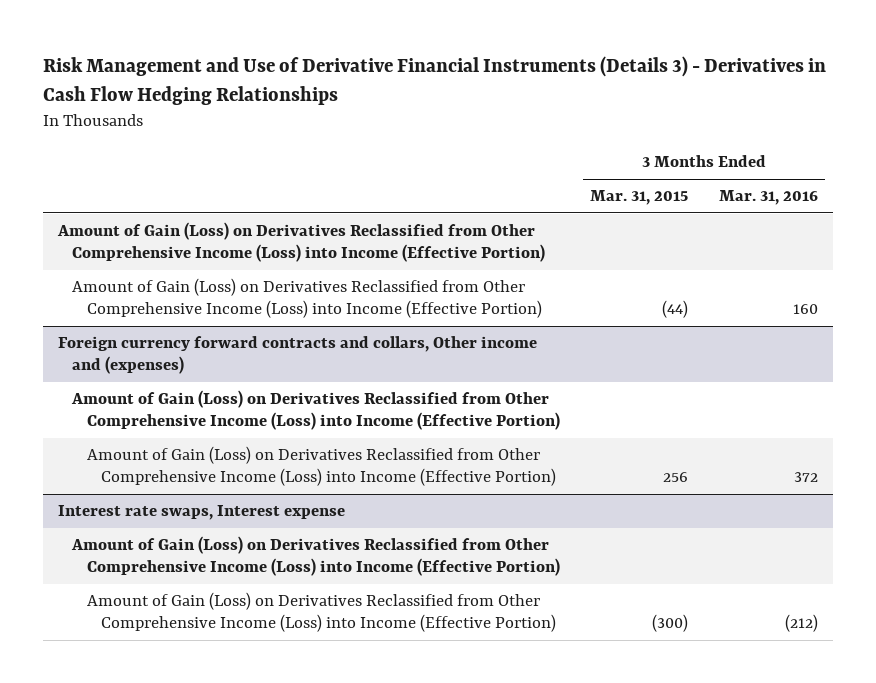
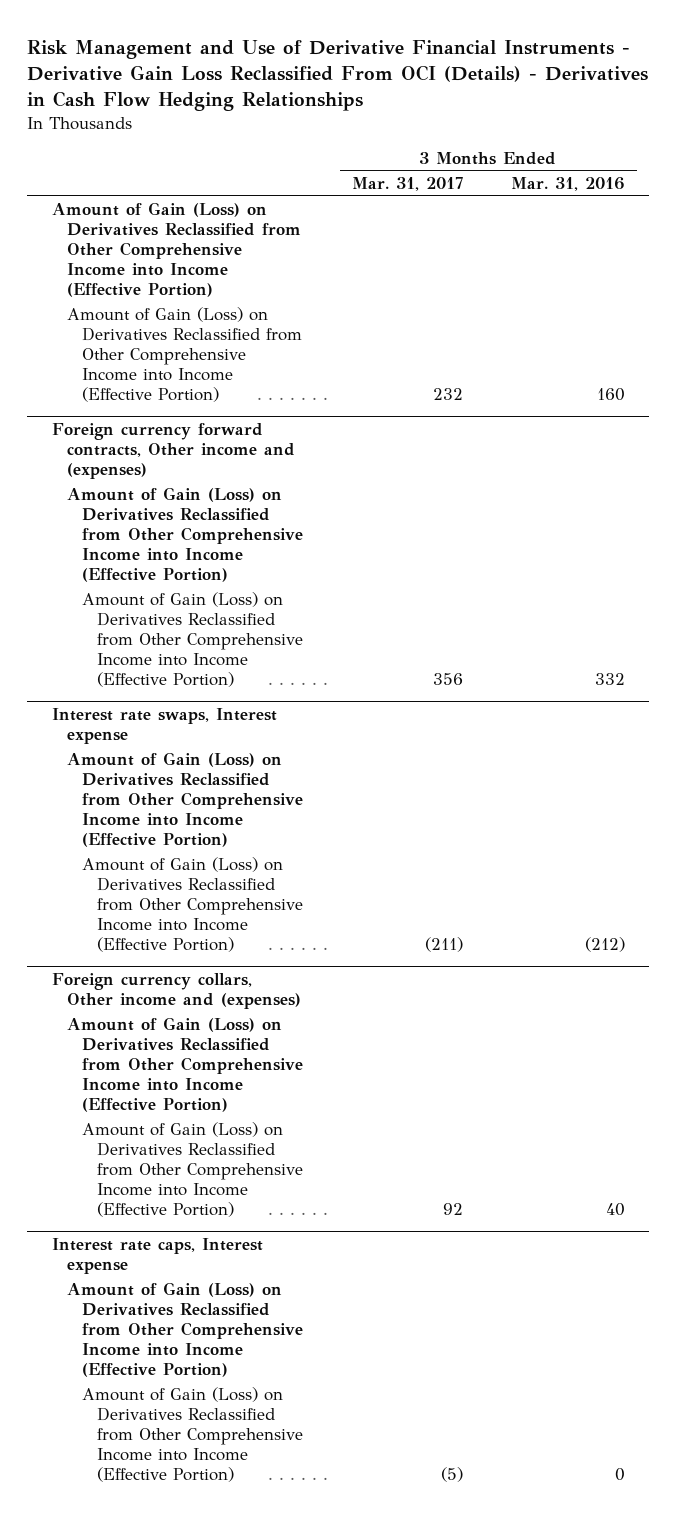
[42,56,826,106] Risk Management and Use of Derivative Financial Instruments (Details 3) - Derivatives in Cash Flow Hedging Relationships -> [27,39,649,112] Risk Management and Use of Derivative Financial Instruments - Derivative Gain Loss Reclassified From OCI (Details) - Derivatives in Cash Flow Hedging Relationships
[590,190,689,206] Mar. 31, 2015 -> none
none -> [351,176,463,191] Mar. 31, 2017
[57,222,546,263] Amount of Gain (Loss) on Derivatives Reclassified from Other Comprehensive Income (Loss) into Income (Effective Portion) -> [51,202,301,297] Amount of Gain (Loss) on Derivatives Reclassified from Other Comprehensive Income into Income (Effective Portion)
[72,278,542,319] Amount of Gain (Loss) on Derivatives Reclassified from Other Comprehensive Income (Loss) into Income (Effective Portion) -> [66,307,303,402] Amount of Gain (Loss) on Derivatives Reclassified from Other Comprehensive Income into Income (Effective Portion)
[58,336,538,375] Foreign currency forward contracts and collars, Other income and (expenses) -> [51,423,295,480] Foreign currency forward contracts, Other income and (expenses)
[71,390,560,431] Amount of Gain (Loss) on Derivatives Reclassified from Other Comprehensive Income (Loss) into Income (Effective Portion) -> [66,487,304,582] Amount of Gain (Loss) on Derivatives Reclassified from Other Comprehensive Income into Income (Effective Portion)
[86,446,556,487] Amount of Gain (Loss) on Derivatives Reclassified from Other Comprehensive Income (Loss) into Income (Effective Portion) -> [82,592,304,687] Amount of Gain (Loss) on Derivatives Reclassified from Other Comprehensive Income into Income (Effective Portion)
[793,472,818,483] 372 -> [594,672,625,685] 332
[71,536,560,577] Amount of Gain (Loss) on Derivatives Reclassified from Other Comprehensive Income (Loss) into Income (Effective Portion) -> [66,752,304,847] Amount of Gain (Loss) on Derivatives Reclassified from Other Comprehensive Income into Income (Effective Portion)
[86,592,556,633] Amount of Gain (Loss) on Derivatives Reclassified from Other Comprehensive Income (Loss) into Income (Effective Portion) -> [82,857,304,952] Amount of Gain (Loss) on Derivatives Reclassified from Other Comprehensive Income into Income (Effective Portion)
none -> [51,973,301,1010] Foreign currency collars, Other income and (expenses)
none -> [66,1017,304,1112] Amount of Gain (Loss) on Derivatives Reclassified from Other Comprehensive Income into Income (Effective Portion)
none -> [82,1122,304,1217] Amount of Gain (Loss) on Derivatives Reclassified from Other Comprehensive Income into Income (Effective Portion)
none -> [51,1238,263,1275] Interest rate caps, Interest expense
none -> [66,1282,304,1377] Amount of Gain (Loss) on Derivatives Reclassified from Other Comprehensive Income into Income (Effective Portion)
none -> [82,1387,304,1482] Amount of Gain (Loss) on Derivatives Reclassified from Other Comprehensive Income into Income (Effective Portion)

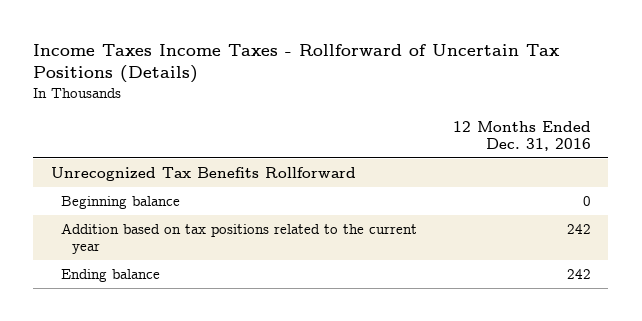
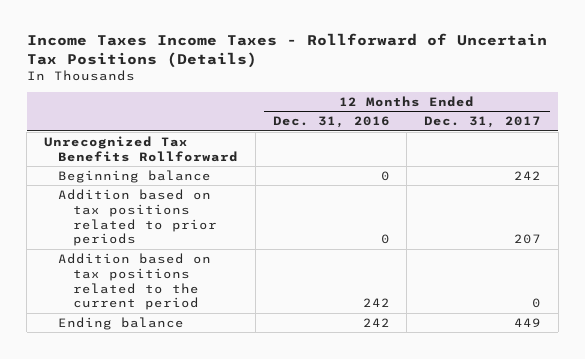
none -> [424,116,542,129] Dec. 31, 2017
none -> [58,188,217,247] Addition based on tax positions related to prior periods
[61,223,418,255] Addition based on tax positions related to the current year -> [58,252,212,311] Addition based on tax positions related to the current period

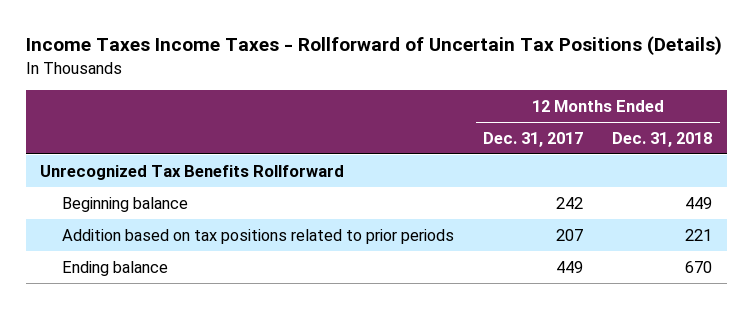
[272,116,390,129] Dec. 31, 2016 -> none
none -> [612,131,713,147] Dec. 31, 2018
[58,252,212,311] Addition based on tax positions related to the current period -> none

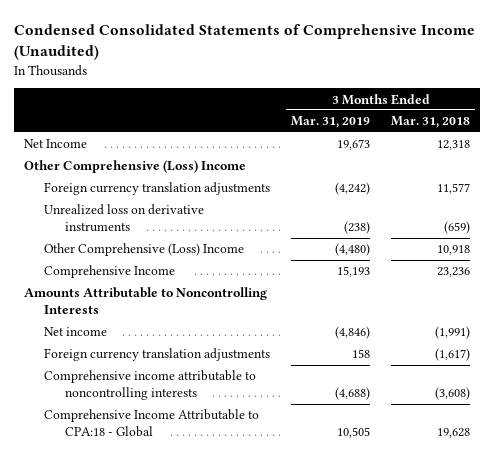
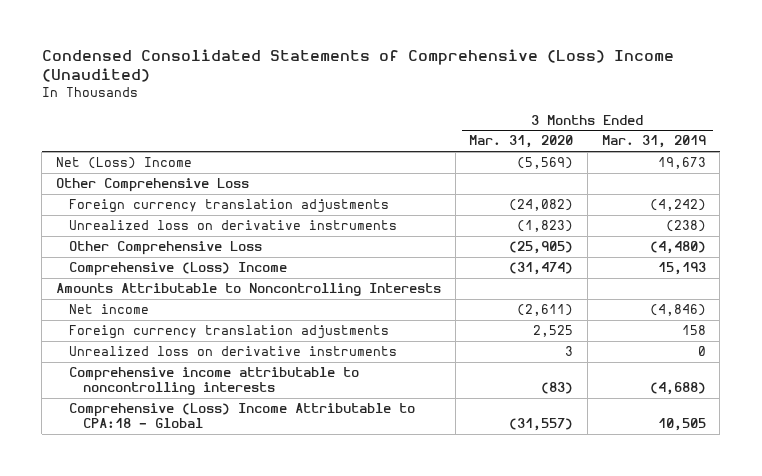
[13,24,475,61] Condensed Consolidated Statements of Comprehensive Income (Unaudited) -> [41,49,674,83] Condensed Consolidated Statements of Comprehensive (Loss) Income (Unaudited)
[391,116,471,129] Mar. 31, 2018 -> none
none -> [469,135,574,149] Mar. 31, 2020
[24,139,88,149] Net Income -> [55,157,192,170] Net (Loss) Income
[24,160,247,174] Other Comprehensive (Loss) Income -> [55,178,249,193] Other Comprehensive Loss
[44,243,245,257] Other Comprehensive (Loss) Income -> [69,241,263,256] Other Comprehensive Loss
[44,265,176,279] Comprehensive Income -> [69,262,288,277] Comprehensive (Loss) Income
none -> [69,346,398,357] Unrealized loss on derivative instruments
[44,409,260,438] Comprehensive Income Attributable to CPA:18 - Global -> [69,403,416,429] Comprehensive (Loss) Income Attributable to CPA:18 - Global

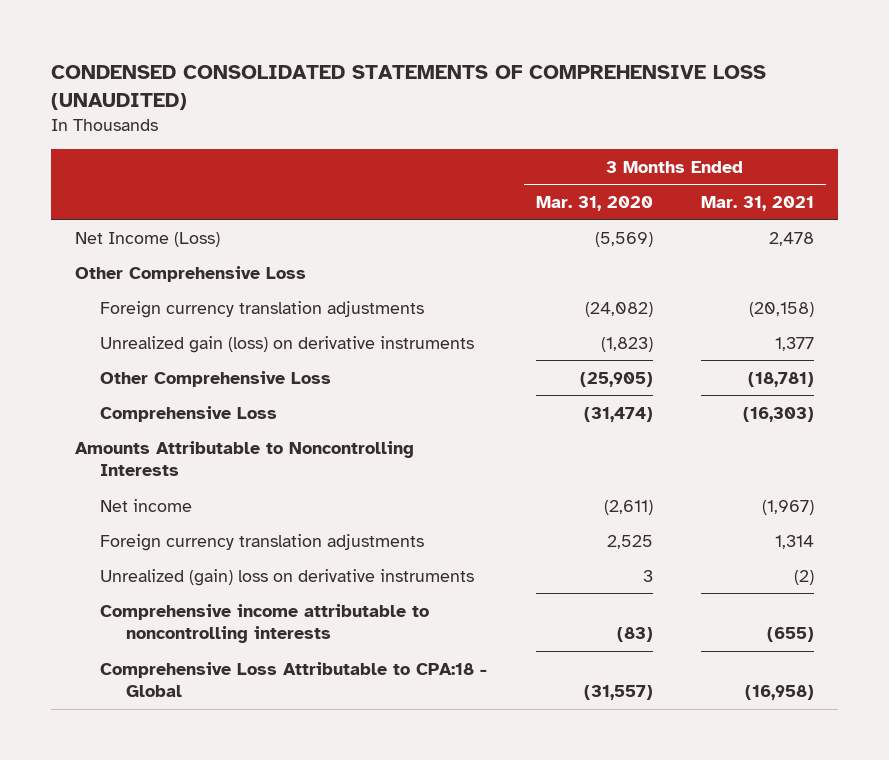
[41,49,674,83] Condensed Consolidated Statements of Comprehensive (Loss) Income (Unaudited) -> [50,64,766,110] CONDENSED CONSOLIDATED STATEMENTS OF COMPREHENSIVE LOSS (UNAUDITED)
[601,135,706,149] Mar. 31, 2019 -> none
none -> [700,195,814,211] Mar. 31, 2021
[55,157,192,170] Net (Loss) Income -> [74,231,220,247] Net Income (Loss)
[69,220,398,231] Unrealized loss on derivative instruments -> [100,335,475,353] Unrealized gain (loss) on derivative instruments
[69,262,288,277] Comprehensive (Loss) Income -> [100,405,278,422] Comprehensive Loss
[69,346,398,357] Unrealized loss on derivative instruments -> [100,568,475,586] Unrealized (gain) loss on derivative instruments
[69,403,416,429] Comprehensive (Loss) Income Attributable to CPA:18 - Global -> [100,661,488,698] Comprehensive Loss Attributable to CPA:18 - Global

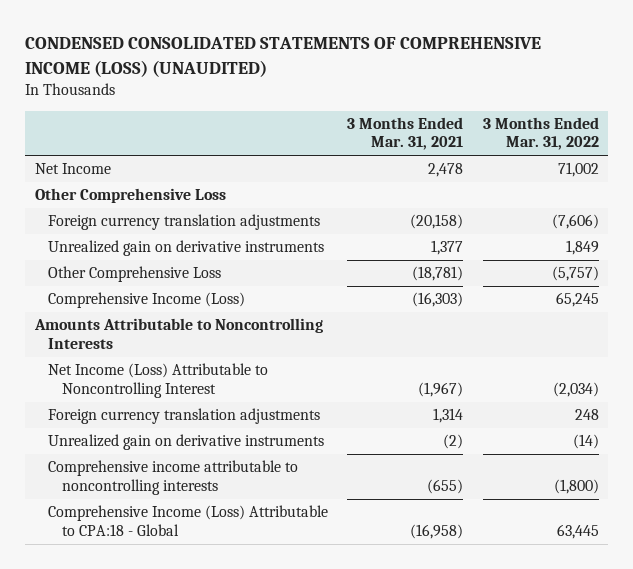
[50,64,766,110] CONDENSED CONSOLIDATED STATEMENTS OF COMPREHENSIVE LOSS (UNAUDITED) -> [24,37,541,77] CONDENSED CONSOLIDATED STATEMENTS OF COMPREHENSIVE INCOME (LOSS) (UNAUDITED)
[535,195,653,211] Mar. 31, 2020 -> none
none -> [482,117,599,151] 3 Months Ended Mar. 31, 2022
[74,231,220,247] Net Income (Loss) -> [34,163,111,175] Net Income
[100,335,475,353] Unrealized gain (loss) on derivative instruments -> [48,240,325,257] Unrealized gain on derivative instruments
[100,405,278,422] Comprehensive Loss -> [48,292,246,309] Comprehensive Income (Loss)
[100,498,193,512] Net income -> [48,363,269,398] Net Income (Loss) Attributable to Noncontrolling Interest
[100,568,475,586] Unrealized (gain) loss on derivative instruments -> [48,434,325,451] Unrealized gain on derivative instruments
[100,661,488,698] Comprehensive Loss Attributable to CPA:18 - Global -> [48,505,329,536] Comprehensive Income (Loss) Attributable to CPA:18 - Global

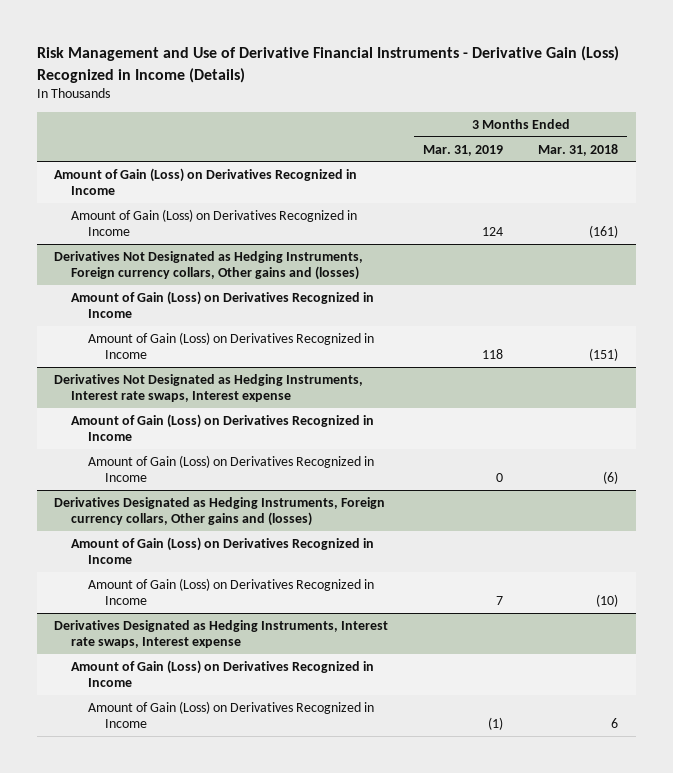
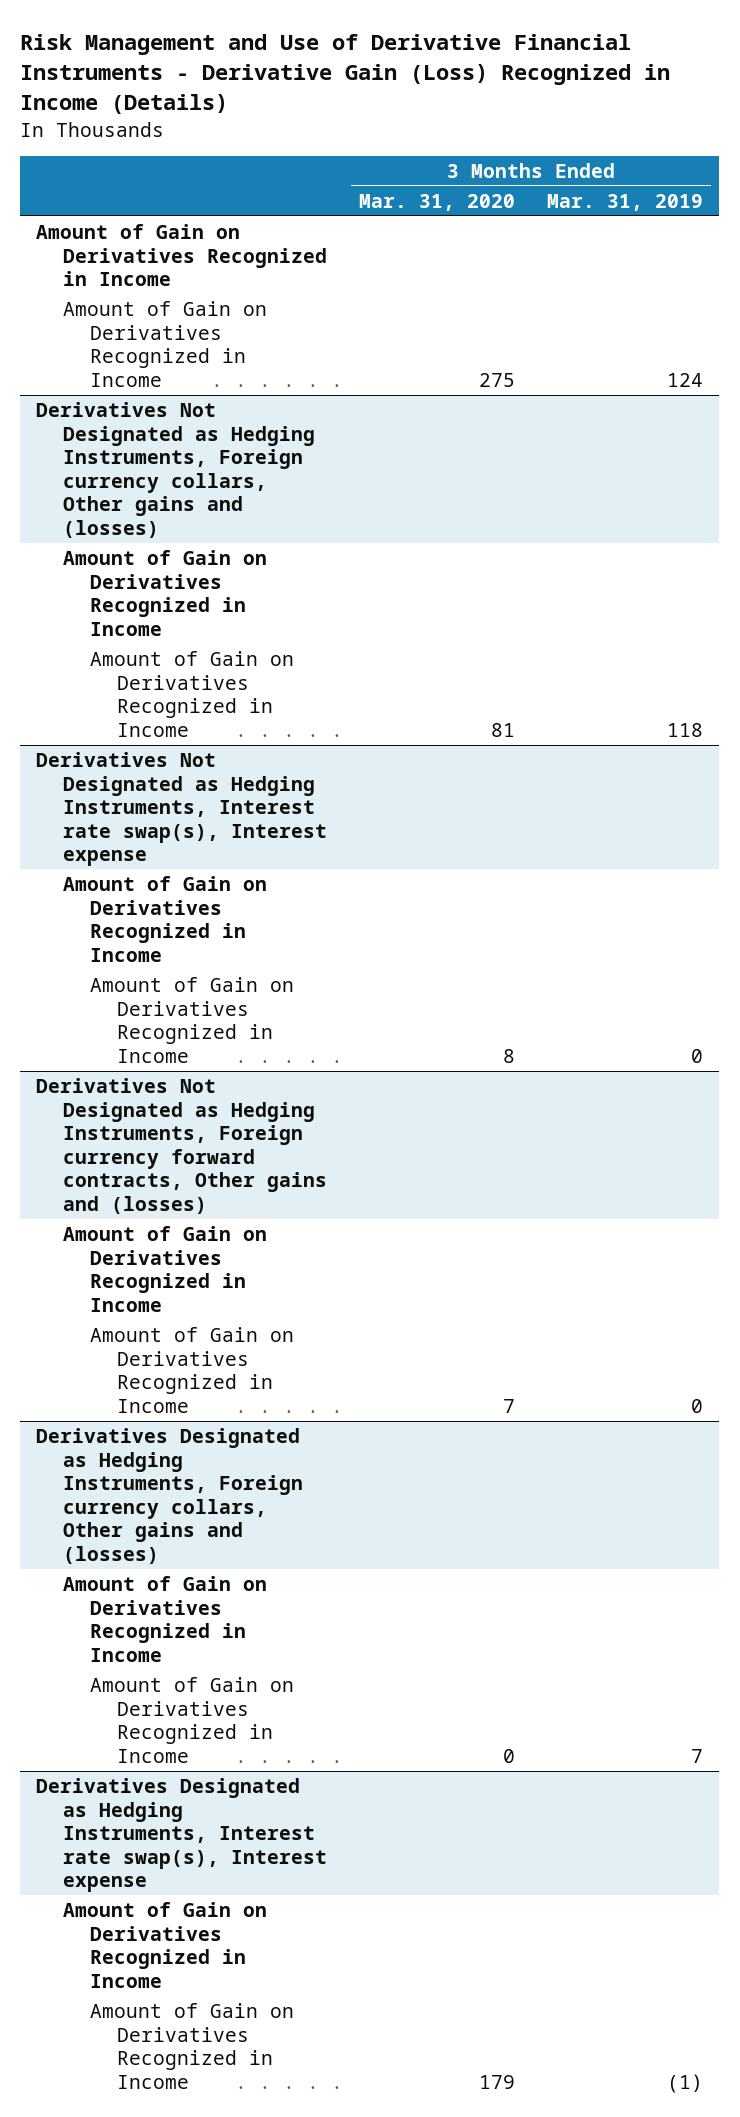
[538,143,619,156] Mar. 31, 2018 -> none
none -> [359,193,516,211] Mar. 31, 2020
[54,167,358,196] Amount of Gain (Loss) on Derivatives Recognized in Income -> [36,223,328,287] Amount of Gain on Derivatives Recognized in Income
[71,208,358,237] Amount of Gain (Loss) on Derivatives Recognized in Income -> [63,300,268,387] Amount of Gain on Derivatives Recognized in Income
[71,290,375,319] Amount of Gain (Loss) on Derivatives Recognized in Income -> [63,549,268,636] Amount of Gain on Derivatives Recognized in Income
[88,331,375,360] Amount of Gain (Loss) on Derivatives Recognized in Income -> [90,650,295,737] Amount of Gain on Derivatives Recognized in Income
[54,373,364,403] Derivatives Not Designated as Hedging Instruments, Interest rate swaps, Interest expense -> [36,751,328,867] Derivatives Not Designated as Hedging Instruments, Interest rate swap(s), Interest expense
[71,413,375,442] Amount of Gain (Loss) on Derivatives Recognized in Income -> [63,875,268,962] Amount of Gain on Derivatives Recognized in Income
[88,454,375,483] Amount of Gain (Loss) on Derivatives Recognized in Income -> [90,976,295,1063] Amount of Gain on Derivatives Recognized in Income
none -> [36,1077,328,1214] Derivatives Not Designated as Hedging Instruments, Foreign currency forward contracts, Other gains and (losses)
none -> [63,1225,268,1312] Amount of Gain on Derivatives Recognized in Income
none -> [90,1326,295,1413] Amount of Gain on Derivatives Recognized in Income
[71,536,375,565] Amount of Gain (Loss) on Derivatives Recognized in Income -> [63,1575,268,1662] Amount of Gain on Derivatives Recognized in Income
[88,577,375,606] Amount of Gain (Loss) on Derivatives Recognized in Income -> [90,1676,295,1763] Amount of Gain on Derivatives Recognized in Income
[54,619,389,649] Derivatives Designated as Hedging Instruments, Interest rate swaps, Interest expense -> [36,1777,328,1893] Derivatives Designated as Hedging Instruments, Interest rate swap(s), Interest expense
[71,659,375,688] Amount of Gain (Loss) on Derivatives Recognized in Income -> [63,1901,268,1988] Amount of Gain on Derivatives Recognized in Income
[88,700,375,729] Amount of Gain (Loss) on Derivatives Recognized in Income -> [90,2002,295,2089] Amount of Gain on Derivatives Recognized in Income

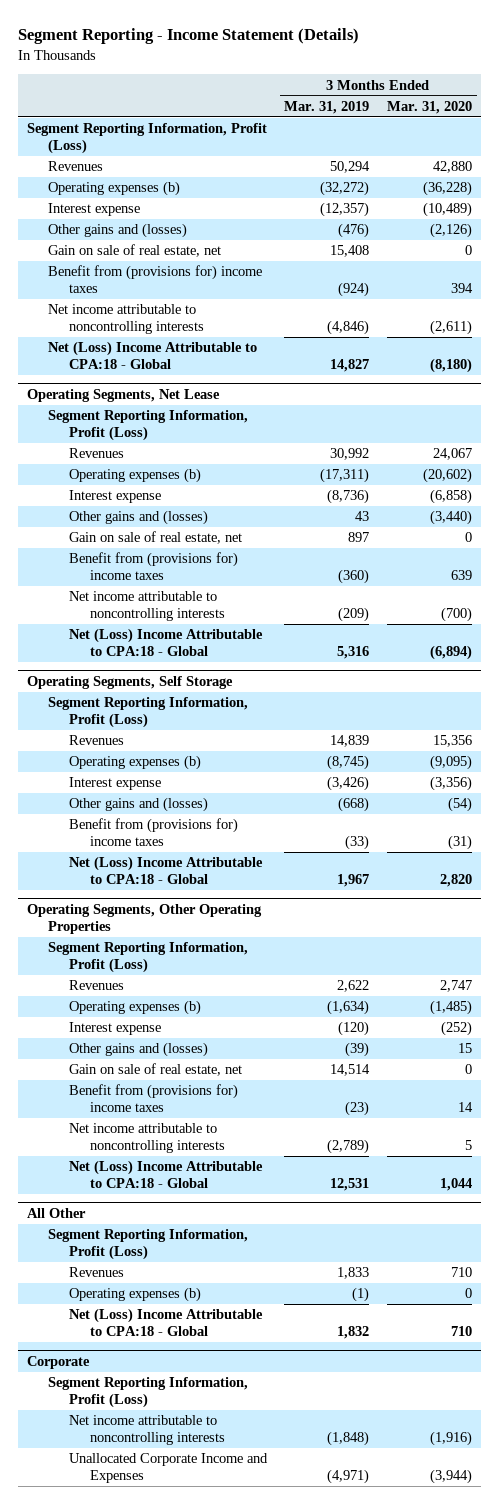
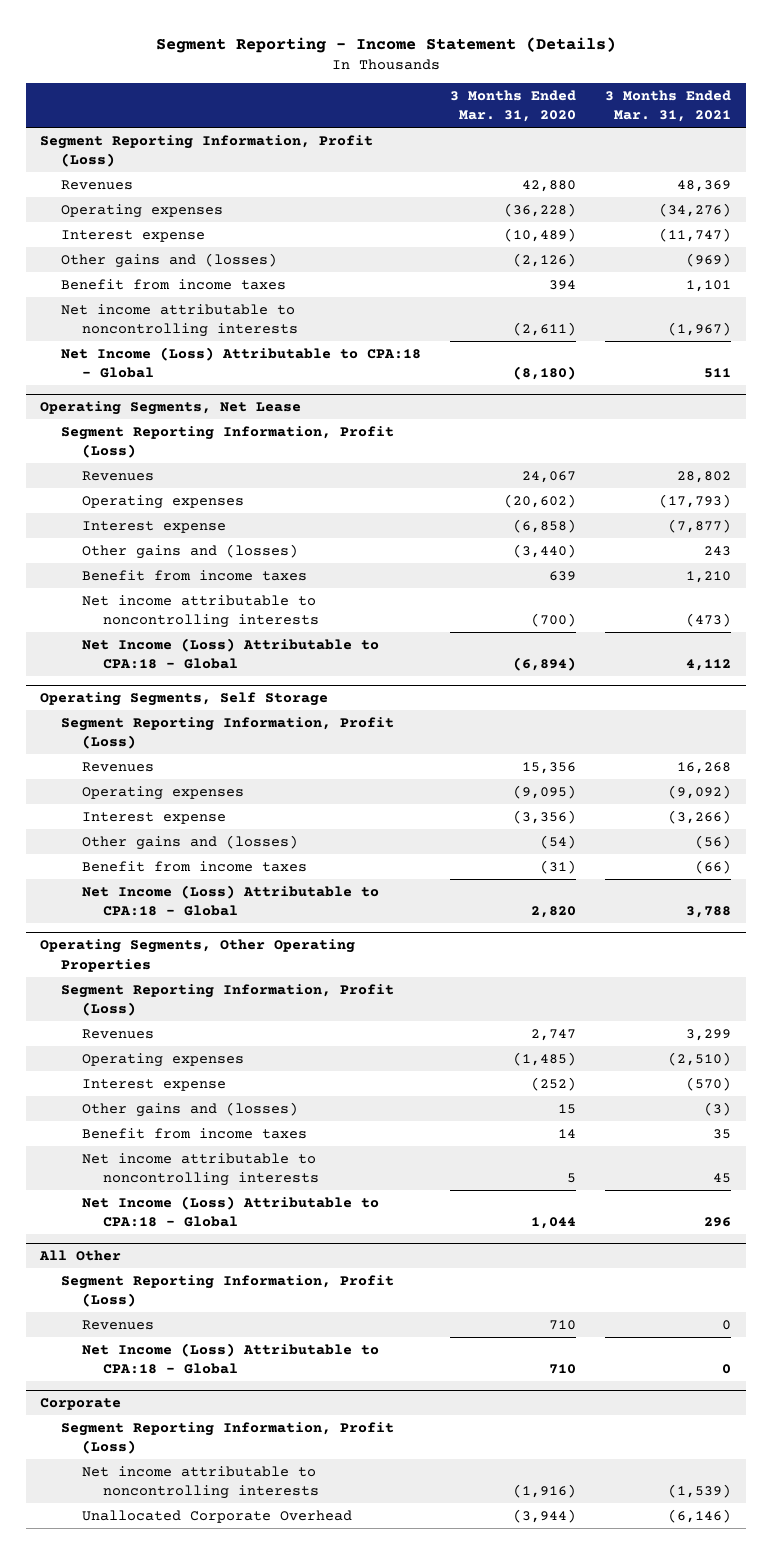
[284,100,370,114] Mar. 31, 2019 -> none
none -> [605,90,732,123] 3 Months Ended Mar. 31, 2021
[47,181,180,197] Operating expenses (b) -> [61,203,224,218] Operating expenses
[47,244,221,258] Gain on sale of real estate, net -> none
[47,265,262,294] Benefit from (provisions for) income taxes -> [61,278,287,290] Benefit from income taxes
[47,341,257,370] Net (Loss) Income Attributable to CPA:18 - Global -> [61,346,422,378] Net Income (Loss) Attributable to CPA:18 - Global
[68,468,201,484] Operating expenses (b) -> [82,494,245,509] Operating expenses
[68,531,242,545] Gain on sale of real estate, net -> none
[68,552,238,581] Benefit from (provisions for) income taxes -> [82,569,308,581] Benefit from income taxes
[68,628,263,657] Net (Loss) Income Attributable to CPA:18 - Global -> [82,637,380,669] Net Income (Loss) Attributable to CPA:18 - Global
[68,755,201,771] Operating expenses (b) -> [82,785,245,800] Operating expenses
[68,818,238,847] Benefit from (provisions for) income taxes -> [82,860,308,872] Benefit from income taxes
[68,856,263,885] Net (Loss) Income Attributable to CPA:18 - Global -> [82,884,380,916] Net Income (Loss) Attributable to CPA:18 - Global
[68,1000,201,1016] Operating expenses (b) -> [82,1052,245,1067] Operating expenses
[68,1063,242,1077] Gain on sale of real estate, net -> none
[68,1084,238,1113] Benefit from (provisions for) income taxes -> [82,1127,308,1139] Benefit from income taxes
[68,1160,263,1189] Net (Loss) Income Attributable to CPA:18 - Global -> [82,1195,380,1227] Net Income (Loss) Attributable to CPA:18 - Global
[68,1287,201,1303] Operating expenses (b) -> none
[68,1308,263,1337] Net (Loss) Income Attributable to CPA:18 - Global -> [82,1342,380,1374] Net Income (Loss) Attributable to CPA:18 - Global
[68,1453,268,1484] Unallocated Corporate Income and Expenses -> [82,1509,353,1523] Unallocated Corporate Overhead

